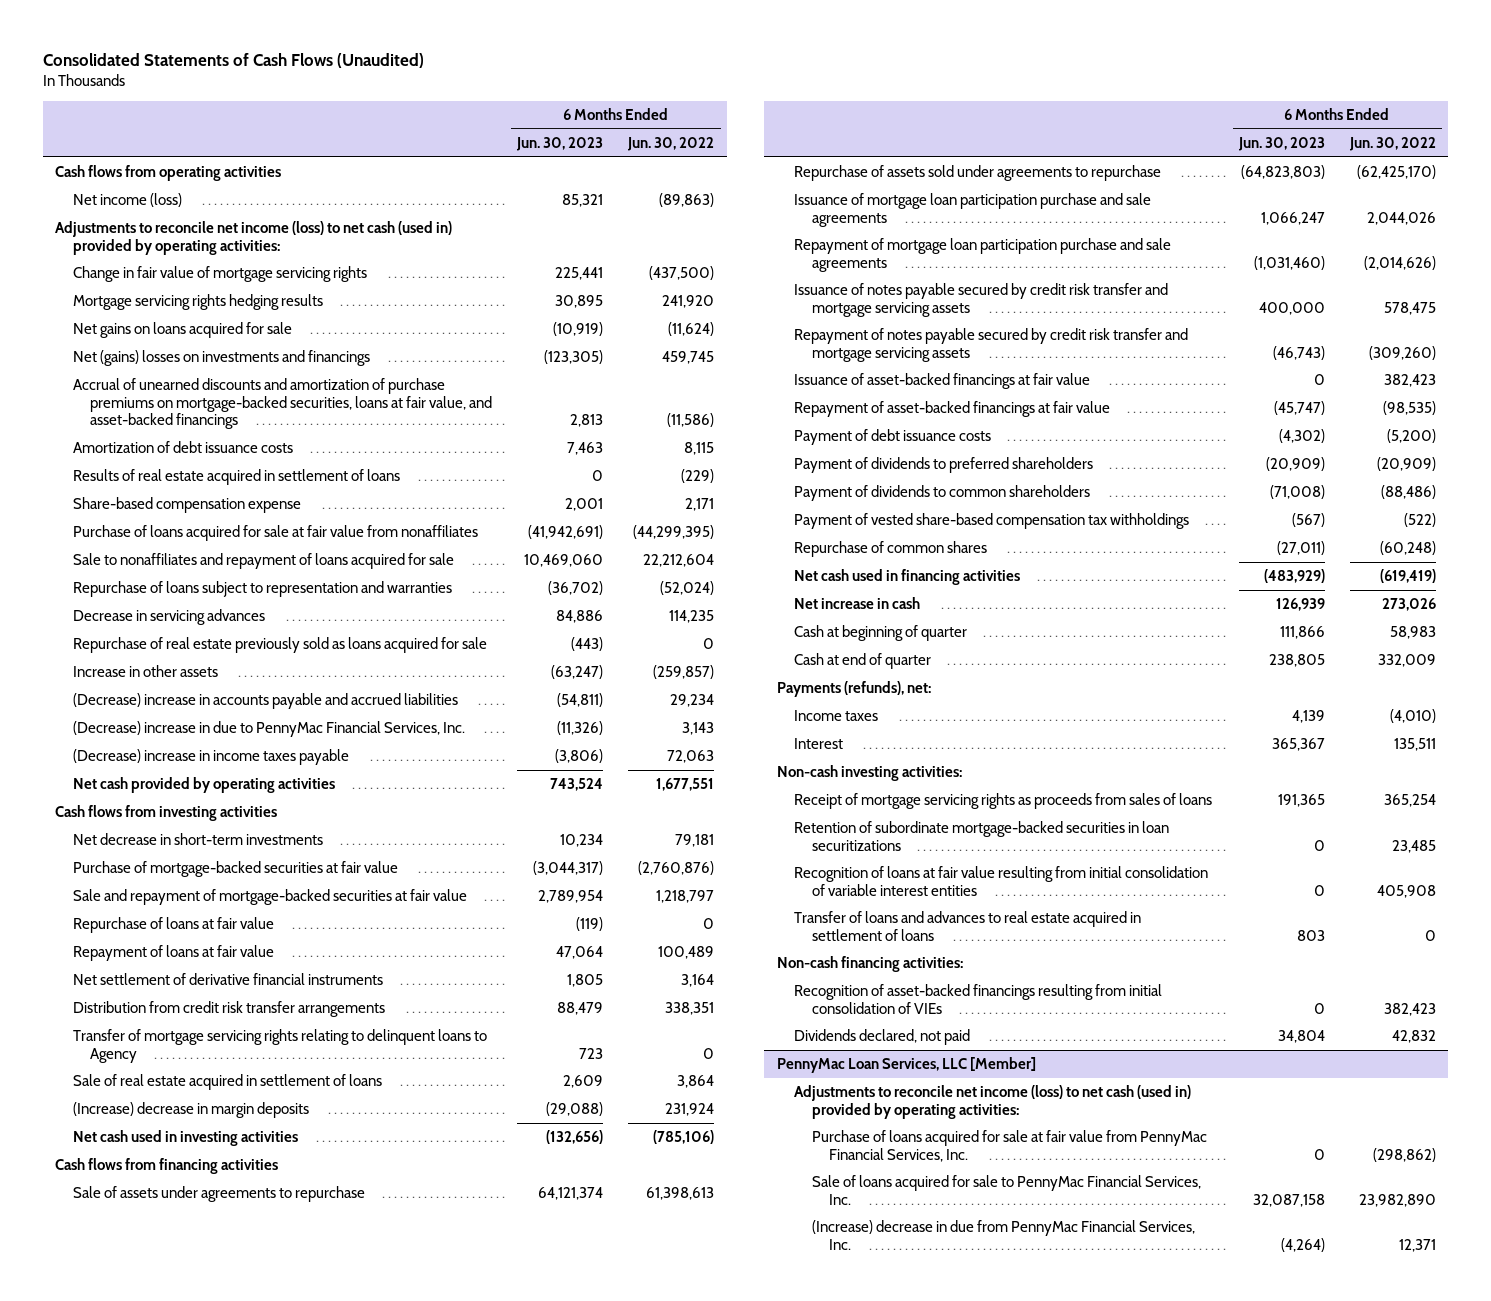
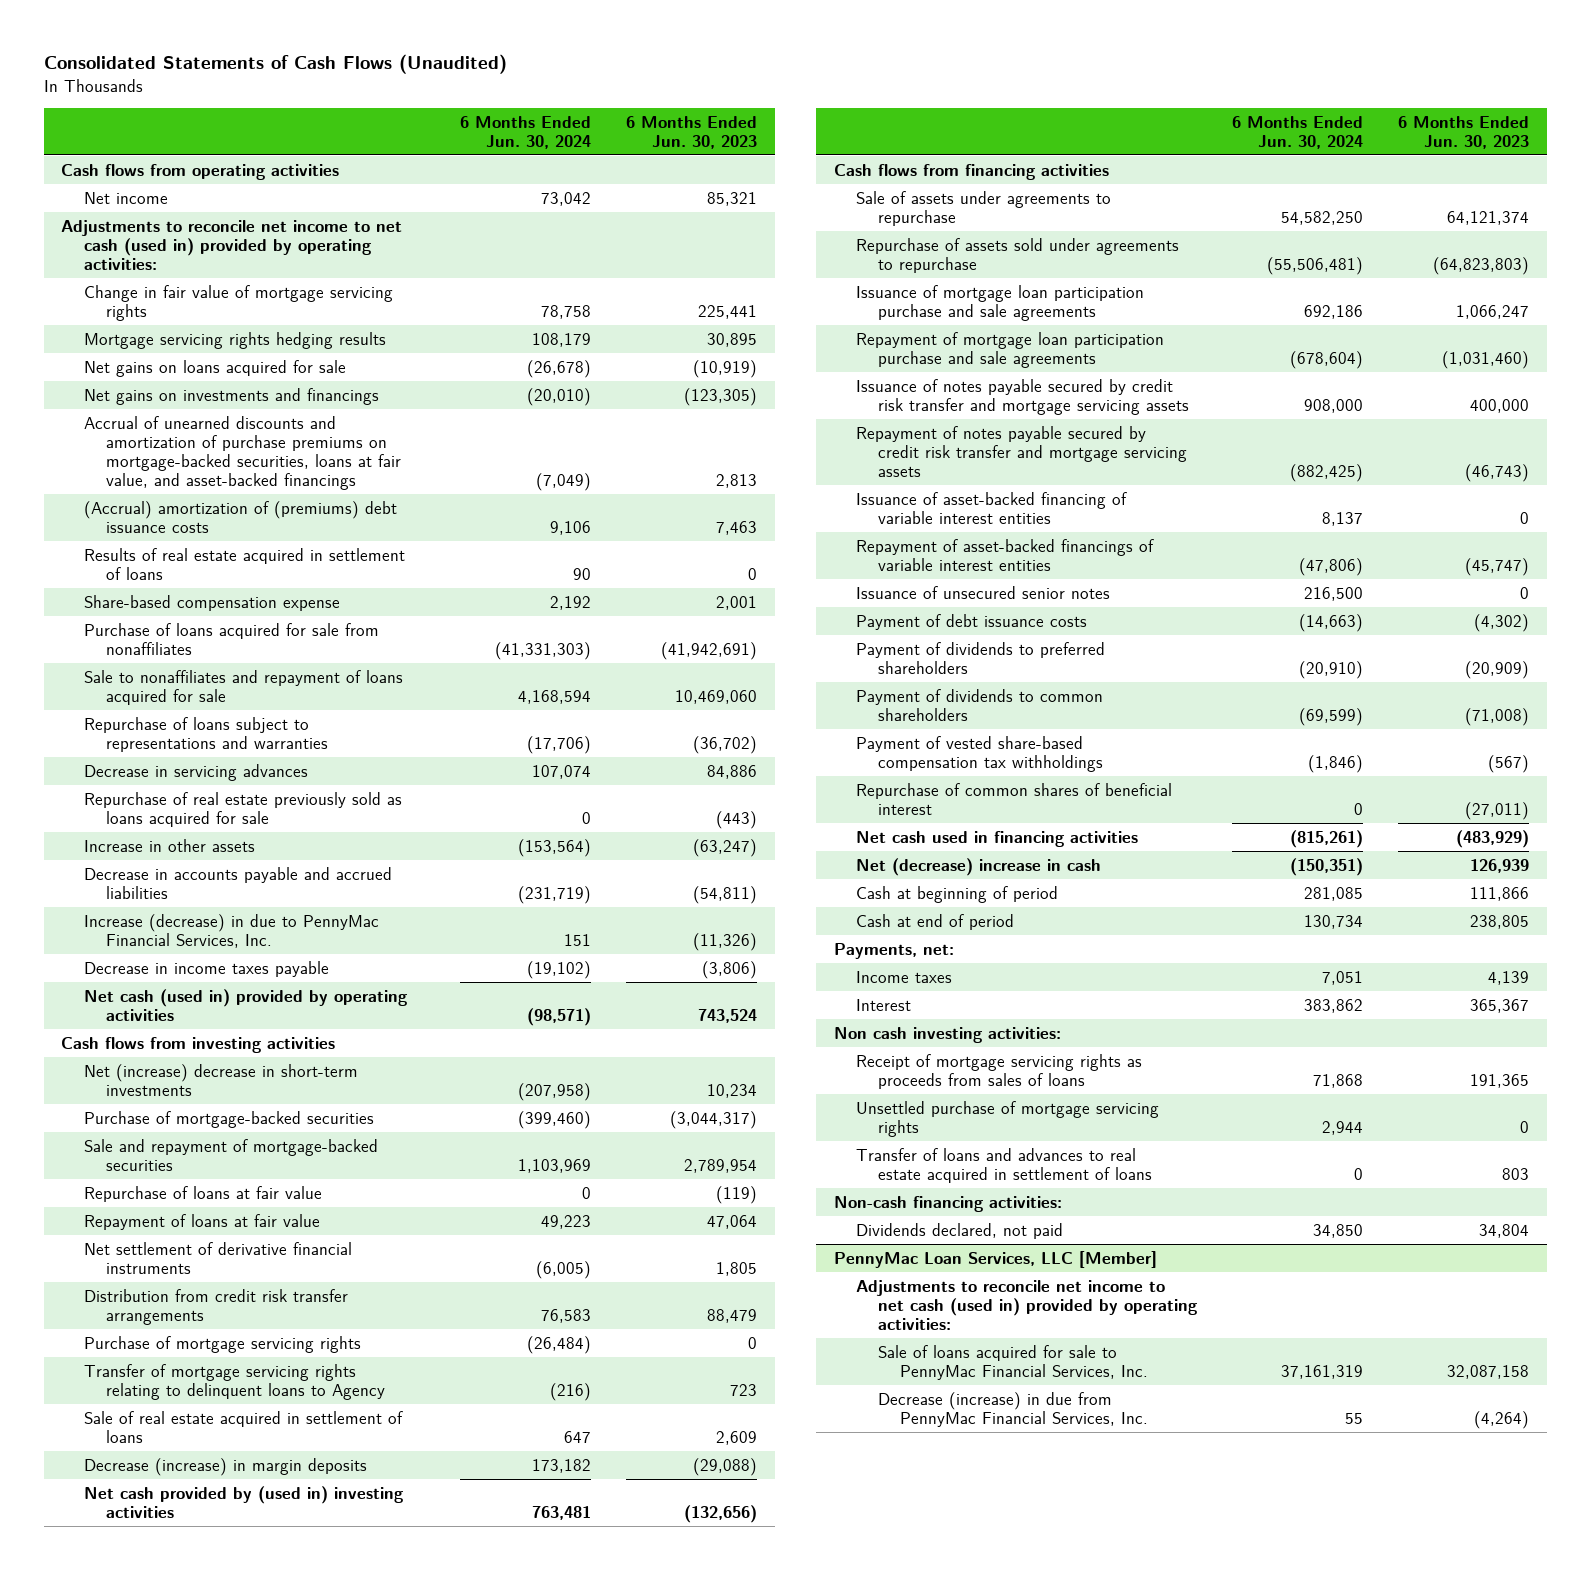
[627,137,715,152] Jun. 30, 2022 -> none
none -> [459,115,591,149] 6 Months Ended Jun. 30, 2024
[72,193,182,208] Net income (loss) -> [83,191,168,204] Net income
[55,221,453,255] Adjustments to reconcile net income (loss) to net cash (used in) provided by operating activities: -> [61,219,403,270] Adjustments to reconcile net income to net cash (used in) provided by operating activities:
[72,350,370,367] Net (gains) losses on investments and financings -> [83,387,379,405] Net gains on investments and financings
[72,441,293,454] Amortization of debt issuance costs -> [83,500,397,533] (Accrual) amortization of (premiums) debt issuance costs
[72,525,478,542] Purchase of loans acquired for sale at fair value from nonaffiliates -> [83,622,379,655] Purchase of loans acquired for sale from nonaffiliates
[72,581,452,598] Repurchase of loans subject to representation and warranties -> [83,716,328,752] Repurchase of loans subject to representations and warranties
[72,693,458,710] (Decrease) increase in accounts payable and accrued liabilities -> [83,866,392,899] Decrease in accounts payable and accrued liabilities
[72,721,465,738] (Decrease) increase in due to PennyMac Financial Services, Inc. -> [83,913,379,948] Increase (decrease) in due to PennyMac Financial Services, Inc.
[72,749,349,766] (Decrease) increase in income taxes payable -> [83,960,329,977] Decrease in income taxes payable
[72,777,335,794] Net cash provided by operating activities -> [83,988,408,1021] Net cash (used in) provided by operating activities
[72,833,323,846] Net decrease in short-term investments -> [83,1063,358,1096] Net (increase) decrease in short-term investments
[72,861,398,878] Purchase of mortgage-backed securities at fair value -> [83,1110,374,1128] Purchase of mortgage-backed securities
[72,889,467,906] Sale and repayment of mortgage-backed securities at fair value -> [83,1138,378,1171] Sale and repayment of mortgage-backed securities
none -> [83,1335,361,1353] Purchase of mortgage servicing rights
[72,1102,309,1119] (Increase) decrease in margin deposits -> [83,1457,367,1476] Decrease (increase) in margin deposits
[72,1130,298,1147] Net cash used in investing activities -> [83,1485,404,1518] Net cash provided by (used in) investing activities
[794,373,1091,390] Issuance of asset-backed financings at fair value -> [855,491,1127,524] Issuance of asset-backed financing of variable interest entities
[794,401,1111,418] Repayment of asset-backed financings at fair value -> [855,538,1154,571] Repayment of asset-backed financings of variable interest entities
none -> [855,585,1110,599] Issuance of unsecured senior notes
[794,541,988,558] Repurchase of common shares -> [855,782,1172,815] Repurchase of common shares of beneficial interest
[794,597,921,610] Net increase in cash -> [855,857,1101,876] Net (decrease) increase in cash
[794,625,968,642] Cash at beginning of quarter -> [855,885,1058,903] Cash at beginning of period
[794,653,932,670] Cash at end of quarter -> [855,913,1014,930] Cash at end of period
[776,681,931,698] Payments (refunds), net: -> [833,942,954,959] Payments, net:
[776,765,962,782] Non-cash investing activities: -> [833,1026,1061,1043] Non cash investing activities:
[794,821,1170,851] Retention of subordinate mortgage-backed securities in loan securitizations -> none
[794,866,1209,896] Recognition of loans at fair value resulting from initial consolidation of variable interest entities -> none
none -> [855,1100,1159,1137] Unsettled purchase of mortgage servicing rights
[794,984,1163,1014] Recognition of asset-backed financings resulting from initial consolidation of VIEs -> none
[811,1130,1207,1162] Purchase of loans acquired for sale at fair value from PennyMac Financial Services, Inc. -> none
[794,1085,1192,1119] Adjustments to reconcile net income (loss) to net cash (used in) provided by operating activities: -> [855,1279,1198,1330] Adjustments to reconcile net income to net cash (used in) provided by operating activities:
[811,1220,1195,1250] (Increase) decrease in due from PennyMac Financial Services, Inc. -> [877,1391,1148,1427] Decrease (increase) in due from PennyMac Financial Services, Inc.

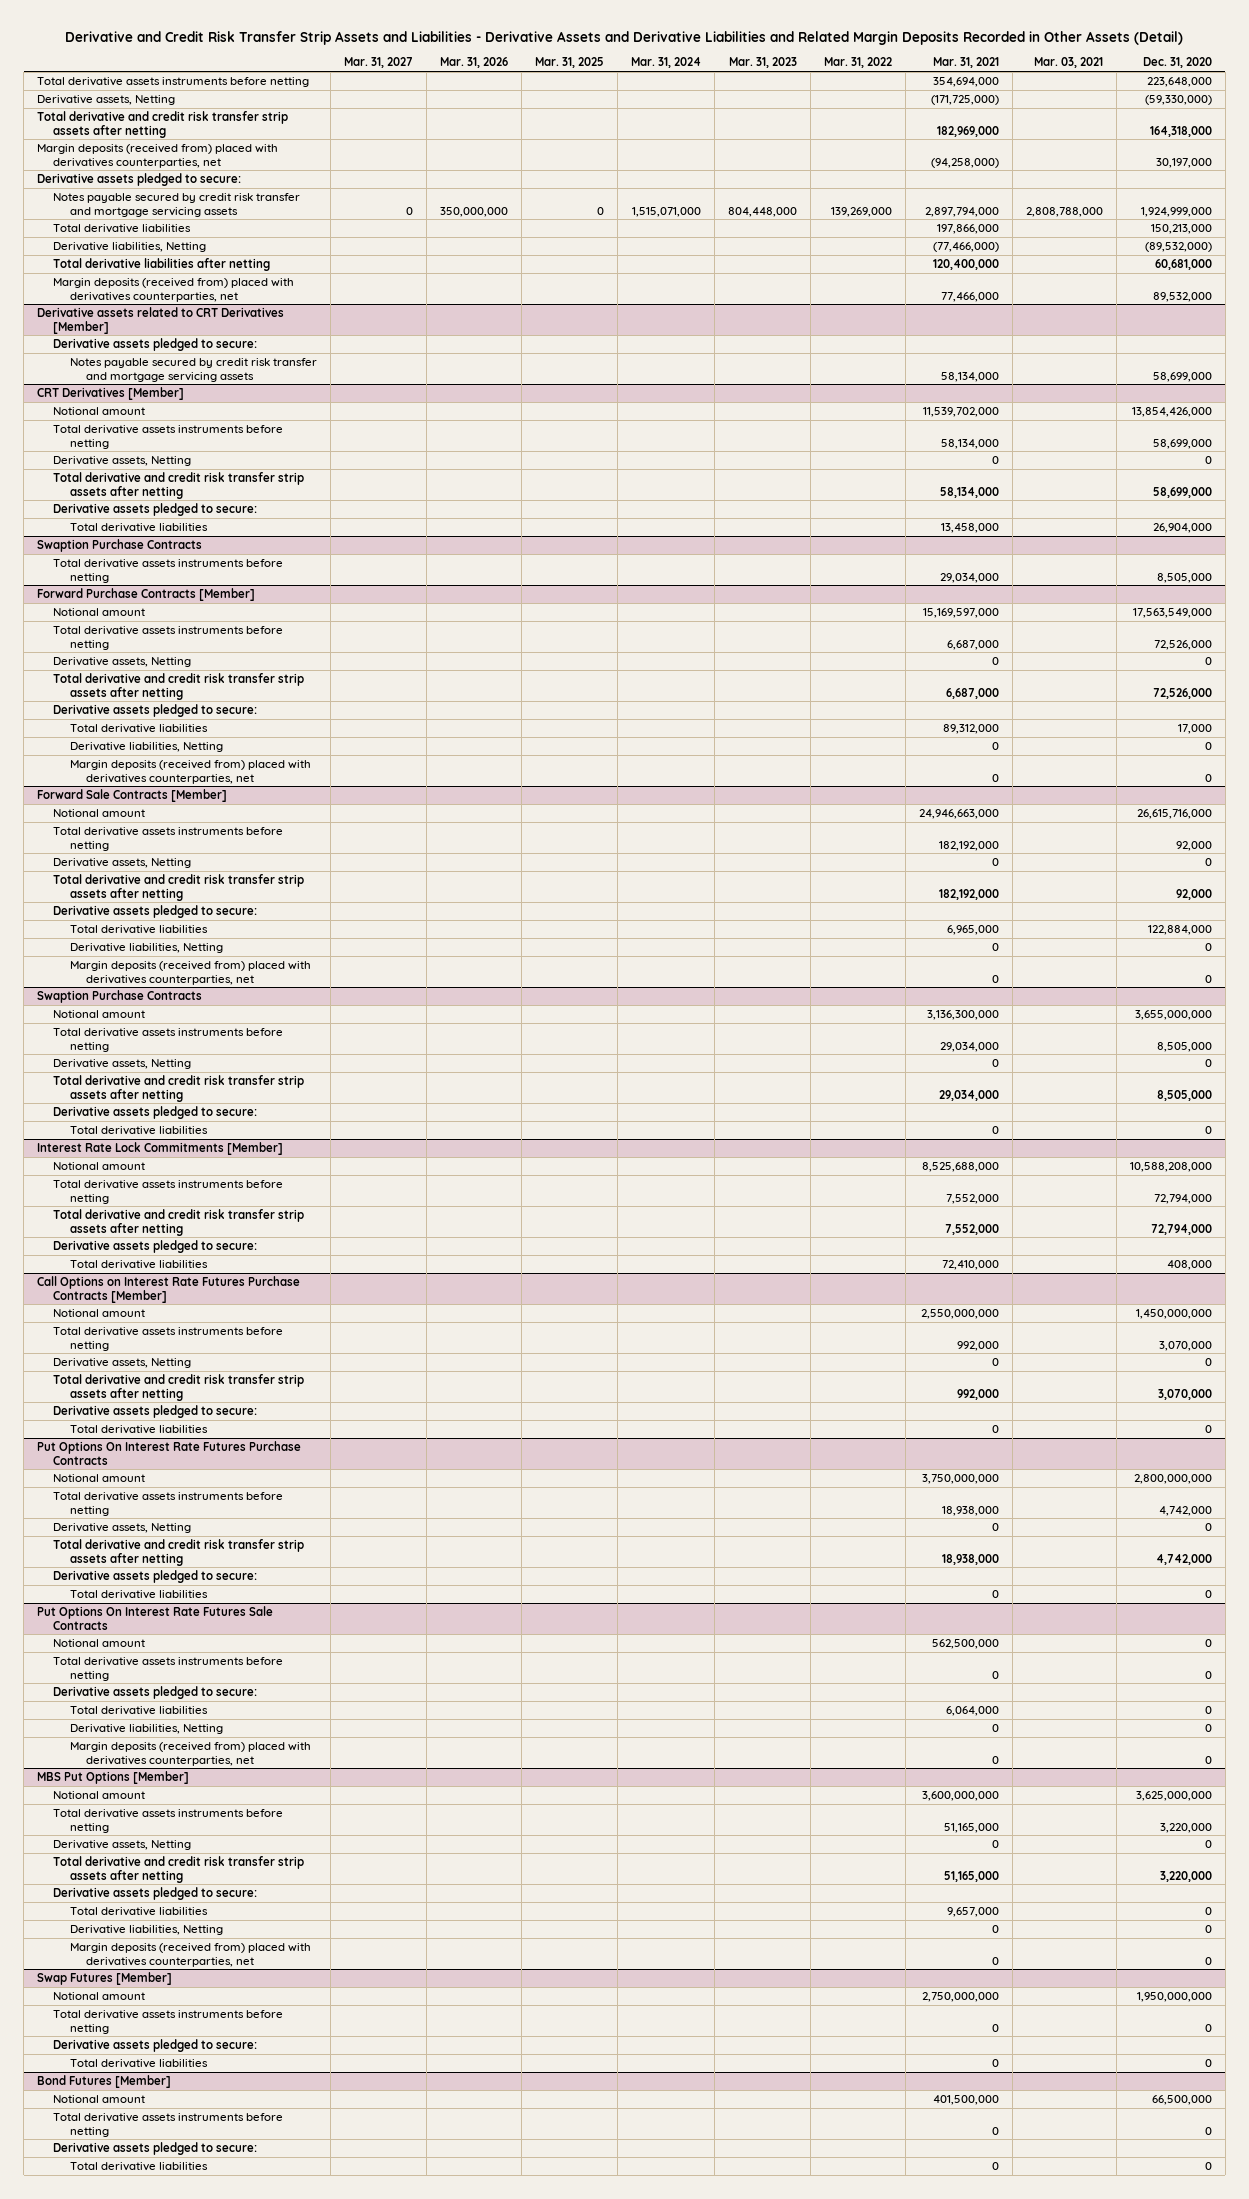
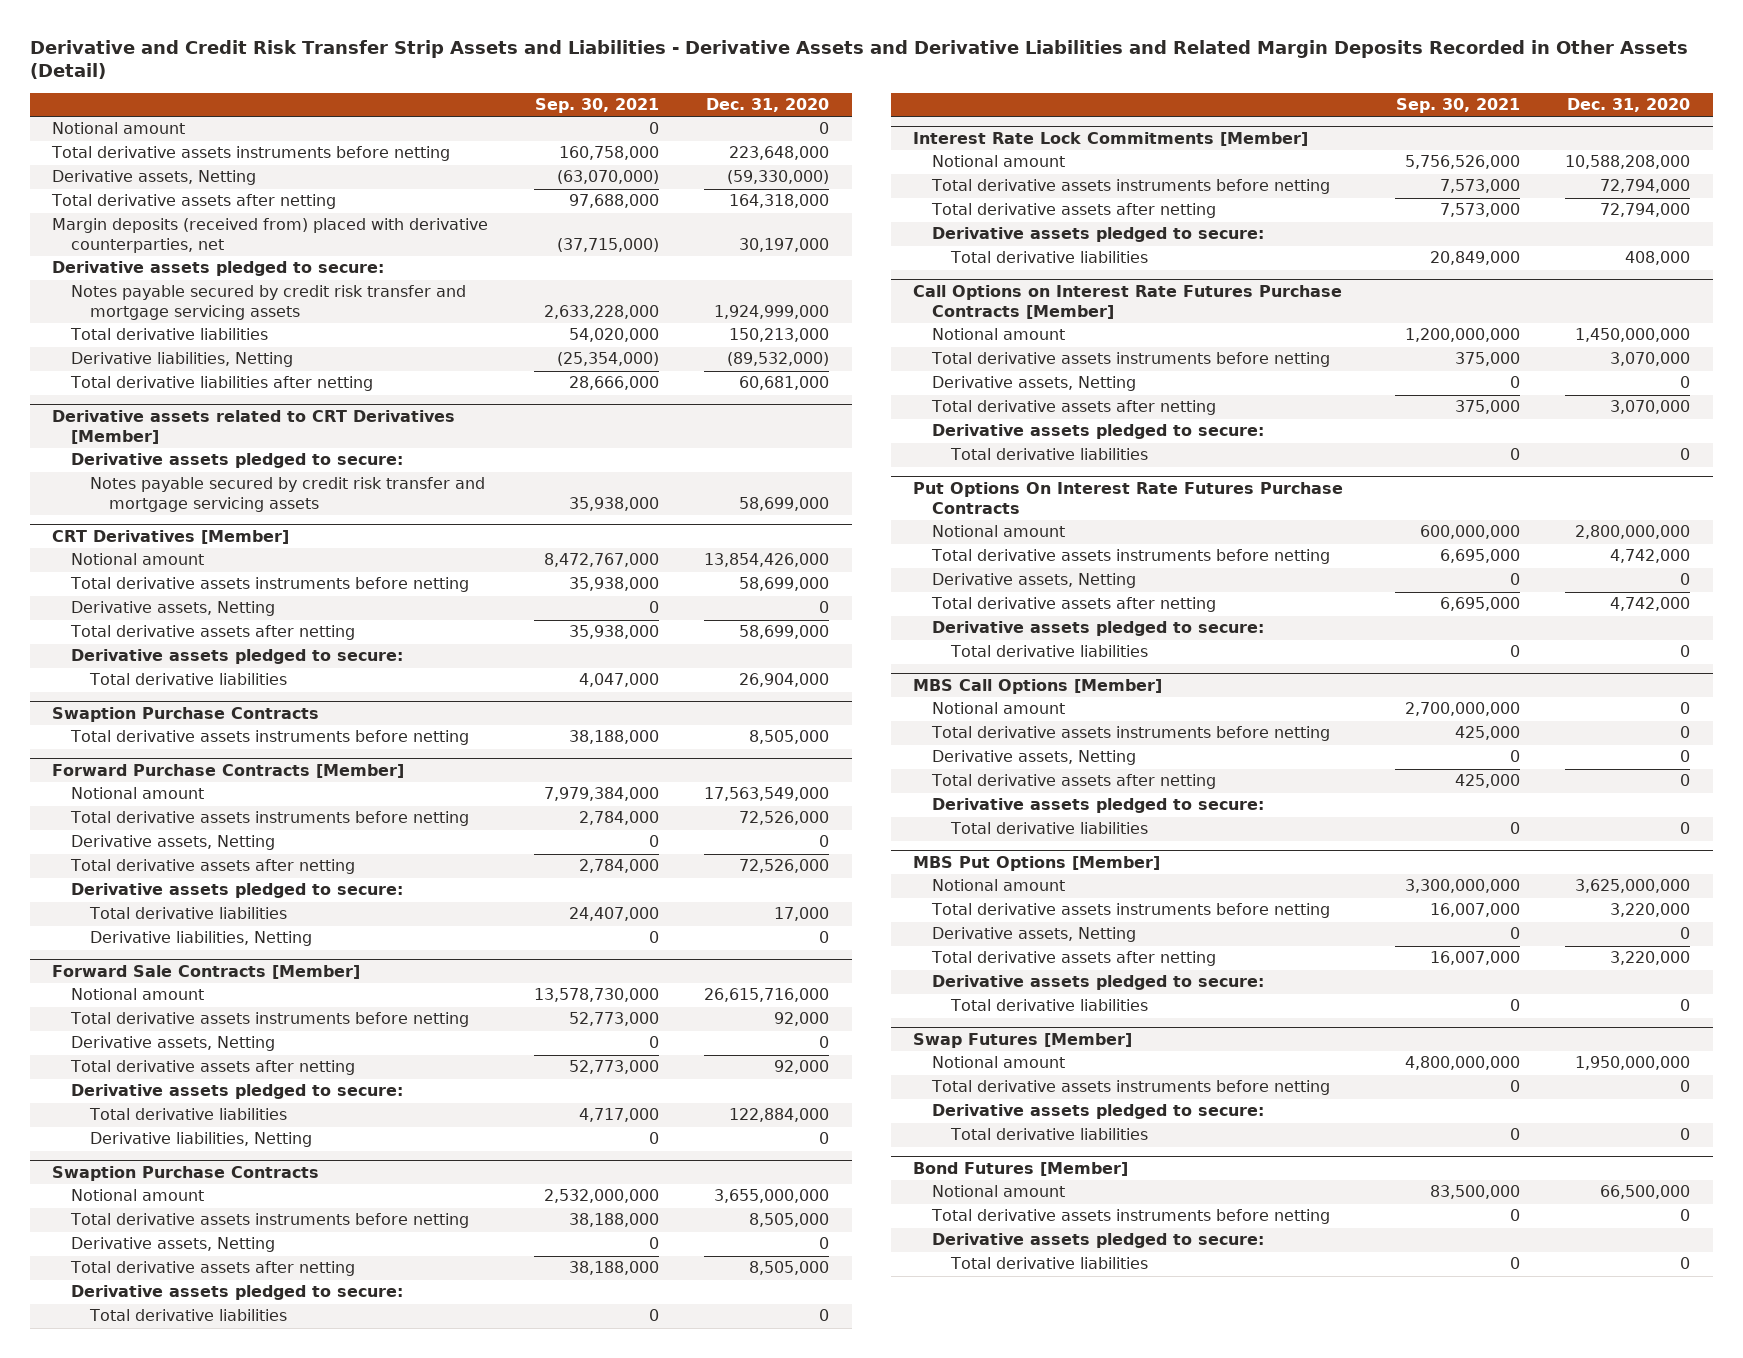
[343,57,413,69] Mar. 31, 2027 -> none
[439,57,508,69] Mar. 31, 2026 -> none
[534,57,604,69] Mar. 31, 2025 -> none
[630,57,701,69] Mar. 31, 2024 -> none
[728,57,797,69] Mar. 31, 2023 -> none
[823,57,892,69] Mar. 31, 2022 -> none
[932,57,999,69] Mar. 31, 2021 -> none
[1033,57,1103,69] Mar. 03, 2021 -> none
none -> [534,98,659,114] Sep. 30, 2021
none -> [52,122,186,135] Notional amount
[37,110,289,138] Total derivative and credit risk transfer strip assets after netting -> [51,194,337,210] Total derivative assets after netting
[37,143,279,168] Margin deposits (received from) placed with derivatives counterparties, net -> [52,218,489,253] Margin deposits (received from) placed with derivative counterparties, net
[53,277,295,302] Margin deposits (received from) placed with derivatives counterparties, net -> none
[53,471,305,499] Total derivative and credit risk transfer strip assets after netting -> [70,625,356,641] Total derivative assets after netting
[53,672,305,700] Total derivative and credit risk transfer strip assets after netting -> [70,859,356,875] Total derivative assets after netting
[69,759,311,784] Margin deposits (received from) placed with derivatives counterparties, net -> none
[53,873,305,901] Total derivative and credit risk transfer strip assets after netting -> [70,1060,356,1076] Total derivative assets after netting
[69,960,311,985] Margin deposits (received from) placed with derivatives counterparties, net -> none
[53,1074,305,1102] Total derivative and credit risk transfer strip assets after netting -> [70,1261,356,1277] Total derivative assets after netting
[53,1208,305,1236] Total derivative and credit risk transfer strip assets after netting -> [931,203,1217,219] Total derivative assets after netting
[53,1373,305,1401] Total derivative and credit risk transfer strip assets after netting -> [931,400,1217,416] Total derivative assets after netting
[53,1538,305,1566] Total derivative and credit risk transfer strip assets after netting -> [931,597,1217,613] Total derivative assets after netting
[37,1605,274,1630] Put Options On Interest Rate Futures Sale Contracts -> none
none -> [913,679,1163,695] MBS Call Options [Member]
none -> [932,750,1137,766] Derivative assets, Netting
none -> [931,774,1217,790] Total derivative assets after netting
[69,1723,223,1734] Derivative liabilities, Netting -> none
[69,1741,311,1766] Margin deposits (received from) placed with derivatives counterparties, net -> none
[53,1855,305,1883] Total derivative and credit risk transfer strip assets after netting -> [931,951,1217,967] Total derivative assets after netting
[69,1924,223,1935] Derivative liabilities, Netting -> none
[69,1942,311,1967] Margin deposits (received from) placed with derivatives counterparties, net -> none

